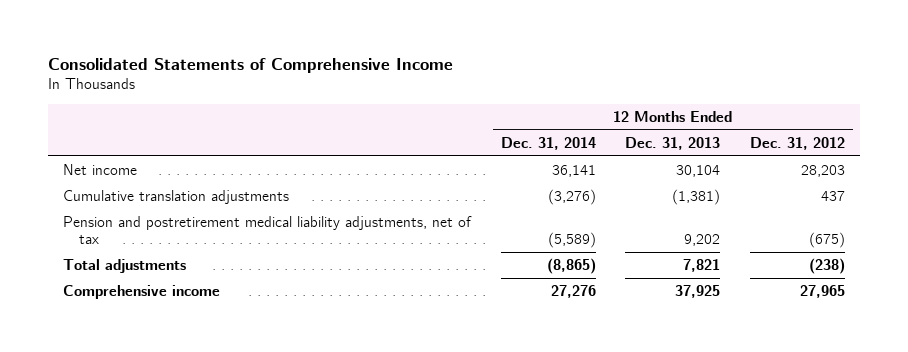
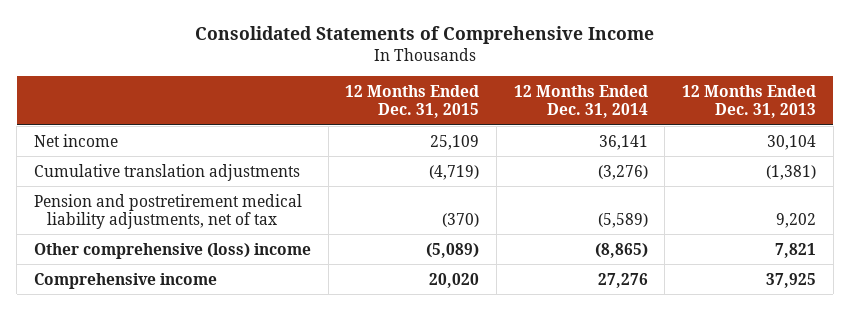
[750,136,846,150] Dec. 31, 2012 -> none
none -> [345,84,480,119] 12 Months Ended Dec. 31, 2015
[62,258,186,273] Total adjustments -> [33,242,311,259] Other comprehensive (loss) income

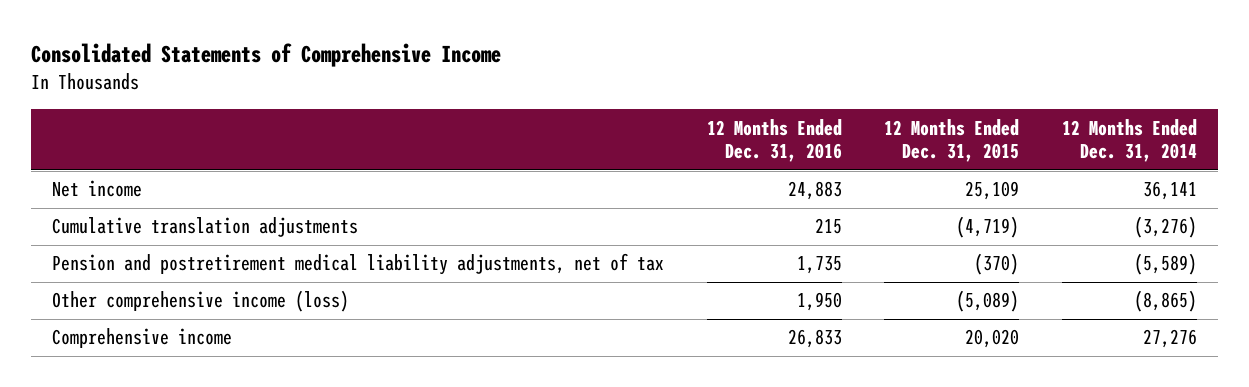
[682,84,817,119] 12 Months Ended Dec. 31, 2013 -> none
none -> [706,118,842,163] 12 Months Ended Dec. 31, 2016
[33,242,311,259] Other comprehensive (loss) income -> [51,290,349,313] Other comprehensive income (loss)

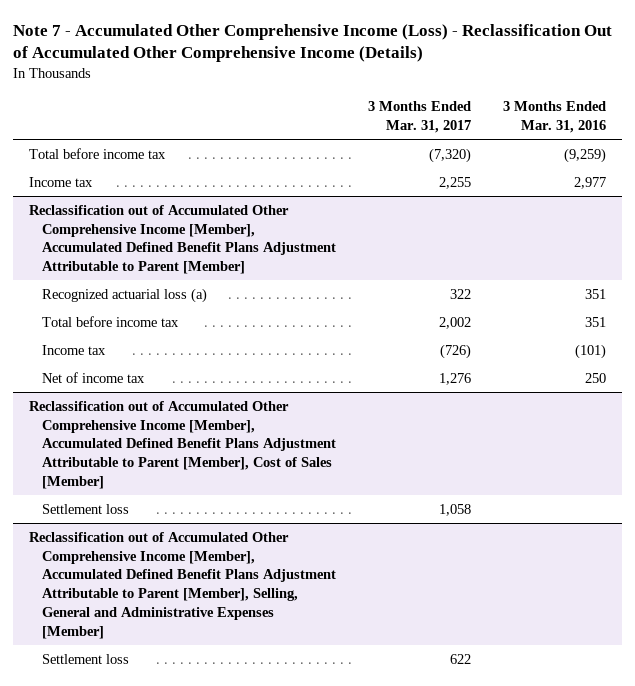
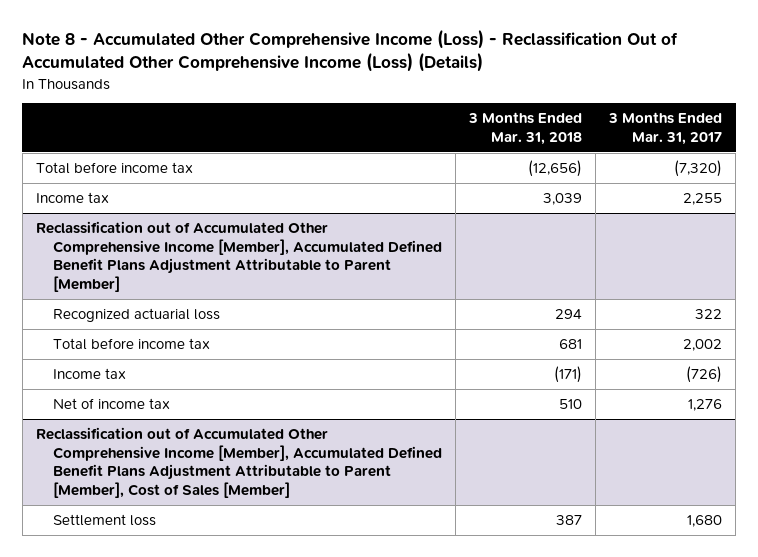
[13,23,613,63] Note 7 - Accumulated Other Comprehensive Income (Loss) - Reclassification Out of Accumulated Other Comprehensive Income (Details) -> [22,29,679,73] Note 8 - Accumulated Other Comprehensive Income (Loss) - Reclassification Out of Accumulated Other Comprehensive Income (Loss) (Details)
[502,101,606,134] 3 Months Ended Mar. 31, 2016 -> none
none -> [468,112,583,146] 3 Months Ended Mar. 31, 2018
[42,287,208,303] Recognized actuarial loss (a) -> [53,307,221,322] Recognized actuarial loss
[29,531,337,640] Reclassification out of Accumulated Other Comprehensive Income [Member], Accumulated Defined Benefit Plans Adjustment Attributable to Parent [Member], Selling, General and Administrative Expenses [Member] -> none
[42,653,130,664] Settlement loss -> none
[438,503,471,516] 1,058 -> [687,514,723,527] 1,680

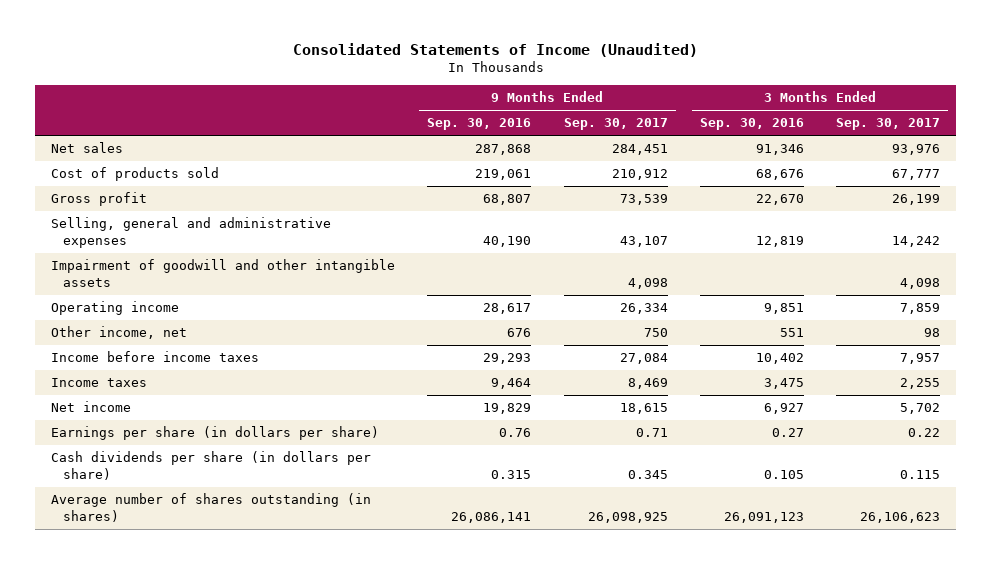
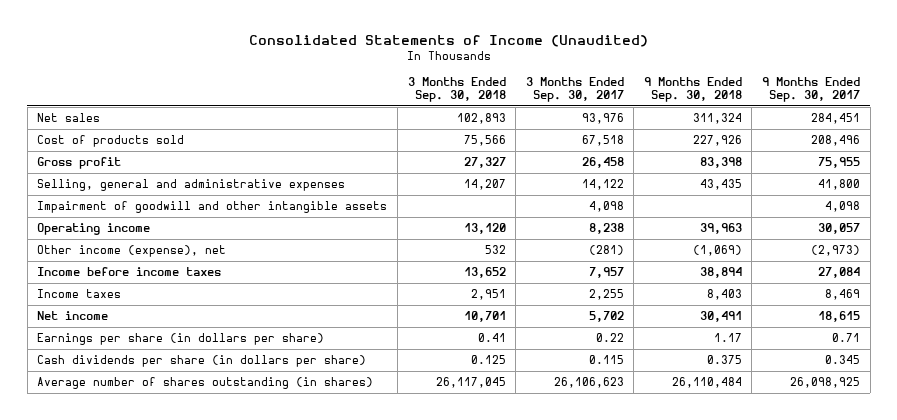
[427,118,532,131] Sep. 30, 2016 -> none
[699,118,804,131] Sep. 30, 2016 -> none
none -> [407,76,506,103] 3 Months Ended Sep. 30, 2018
none -> [643,76,742,103] 9 Months Ended Sep. 30, 2018
[611,169,668,181] 210,912 -> [811,135,861,147] 208,496
[891,169,940,181] 67,777 -> [581,135,624,147] 67,518
[619,194,668,206] 73,539 -> [818,157,861,169] 75,955
[891,194,940,206] 26,199 -> [581,157,624,169] 26,458
[619,235,668,247] 43,107 -> [818,179,861,191] 41,800
[891,235,940,247] 14,242 -> [581,179,624,191] 14,122
[619,303,668,315] 26,334 -> [818,223,861,235] 30,057
[899,303,940,315] 7,859 -> [588,223,624,235] 8,238
[51,326,188,340] Other income, net -> [37,245,227,258] Other income (expense), net
[643,328,668,338] 750 -> [811,245,861,257] (2,973)
[923,328,940,338] 98 -> [588,245,624,256] (281)

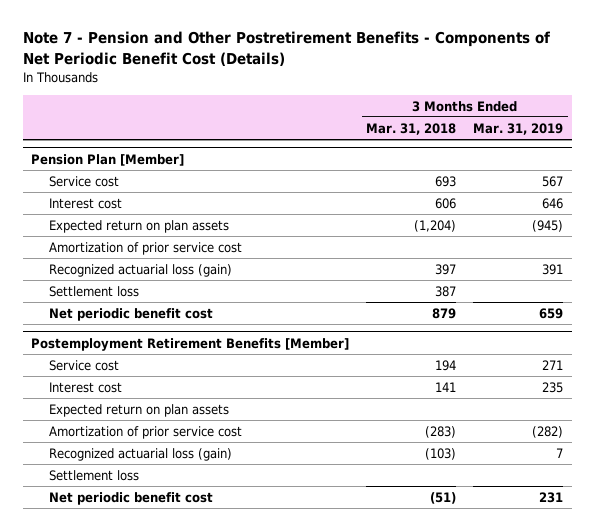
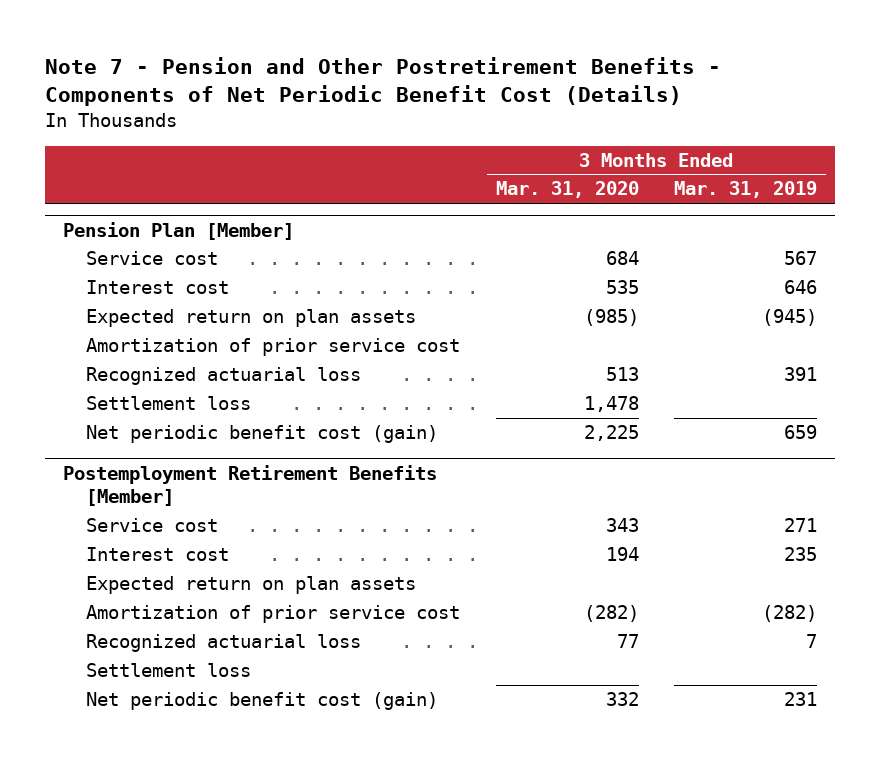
[366,122,457,135] Mar. 31, 2018 -> none
none -> [495,181,639,199] Mar. 31, 2020
[48,263,232,277] Recognized actuarial loss (gain) -> [85,367,361,386] Recognized actuarial loss
[48,307,213,321] Net periodic benefit cost -> [85,425,438,444] Net periodic benefit cost (gain)
[48,447,232,461] Recognized actuarial loss (gain) -> [85,634,361,653] Recognized actuarial loss
[48,491,213,505] Net periodic benefit cost -> [85,692,438,711] Net periodic benefit cost (gain)

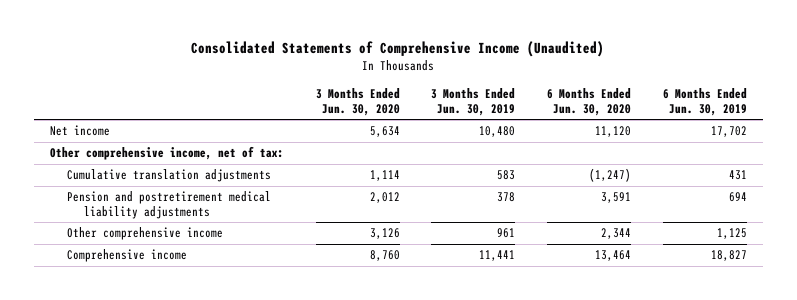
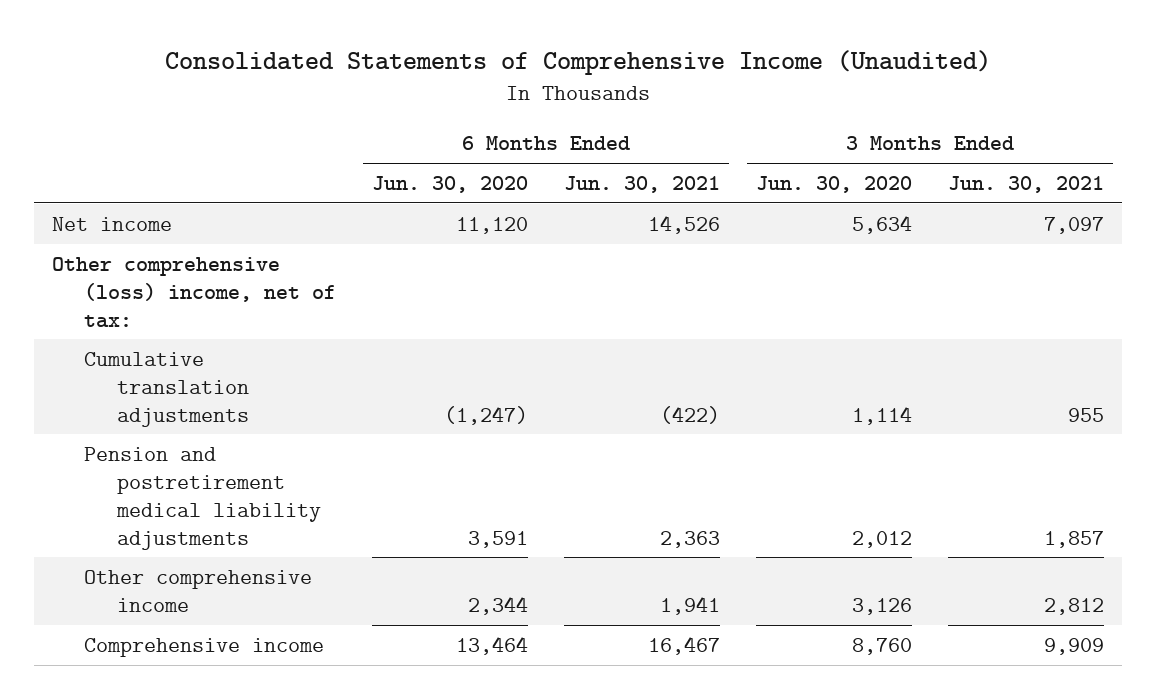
[431,87,516,116] 3 Months Ended Jun. 30, 2019 -> none
[662,87,747,116] 6 Months Ended Jun. 30, 2019 -> none
none -> [564,175,721,193] Jun. 30, 2021
none -> [947,175,1104,193] Jun. 30, 2021
[49,146,284,161] Other comprehensive income, net of tax: -> [51,256,337,328] Other comprehensive (loss) income, net of tax:

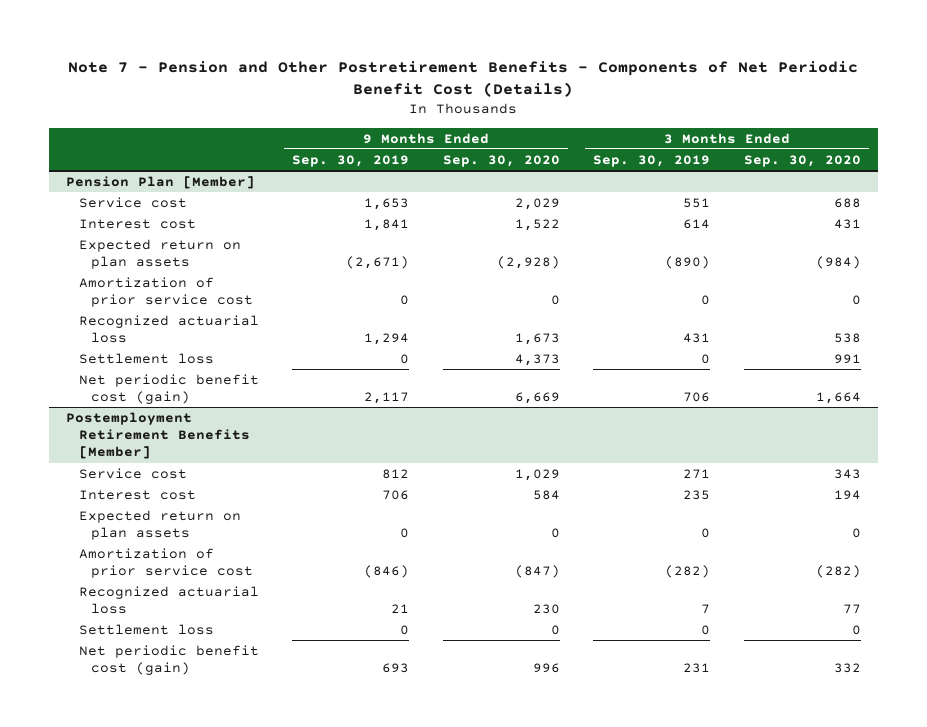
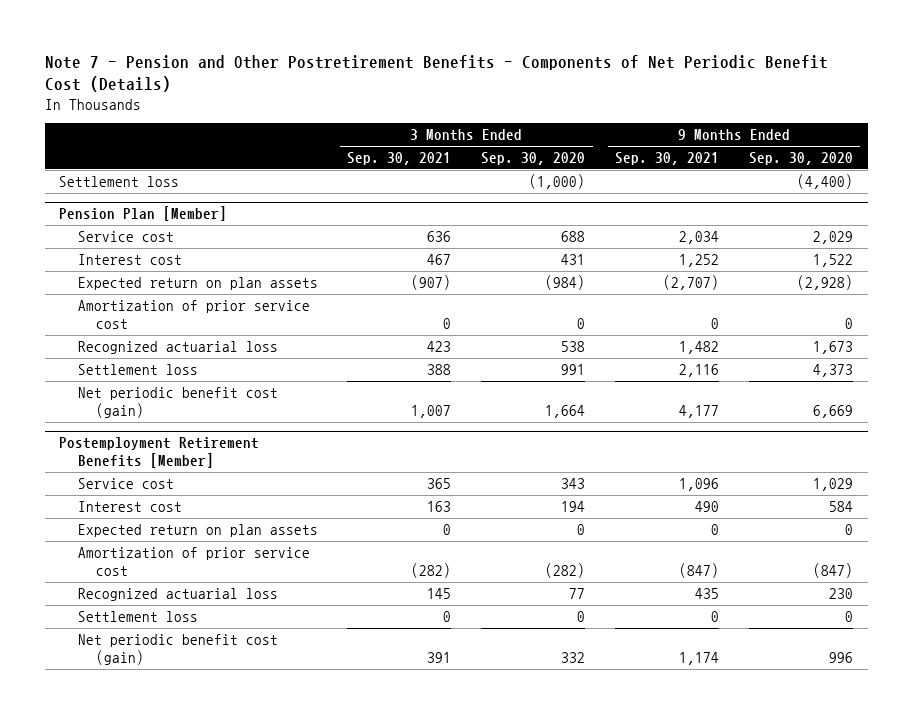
[292,154,410,167] Sep. 30, 2019 -> none
[593,154,711,167] Sep. 30, 2019 -> none
none -> [347,151,452,165] Sep. 30, 2021
none -> [615,151,720,165] Sep. 30, 2021
none -> [59,175,180,187] Settlement loss

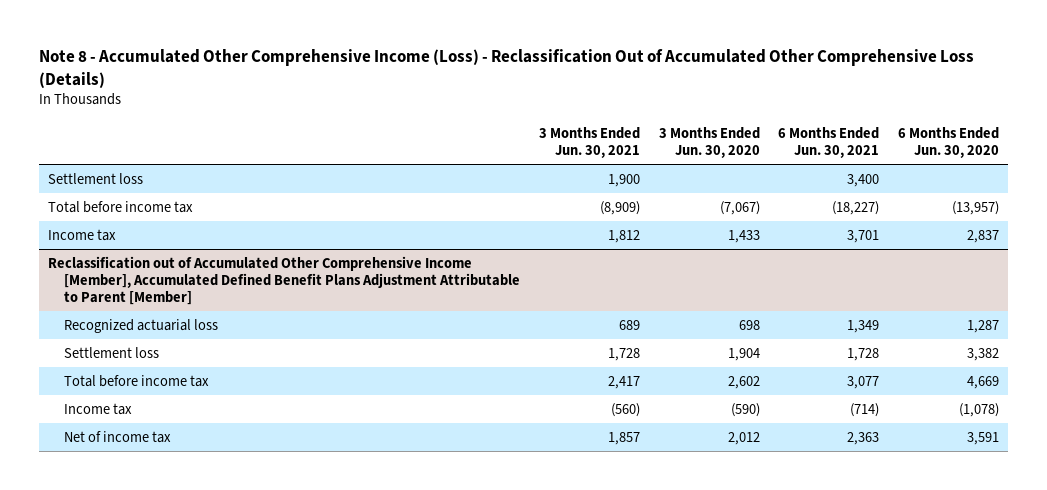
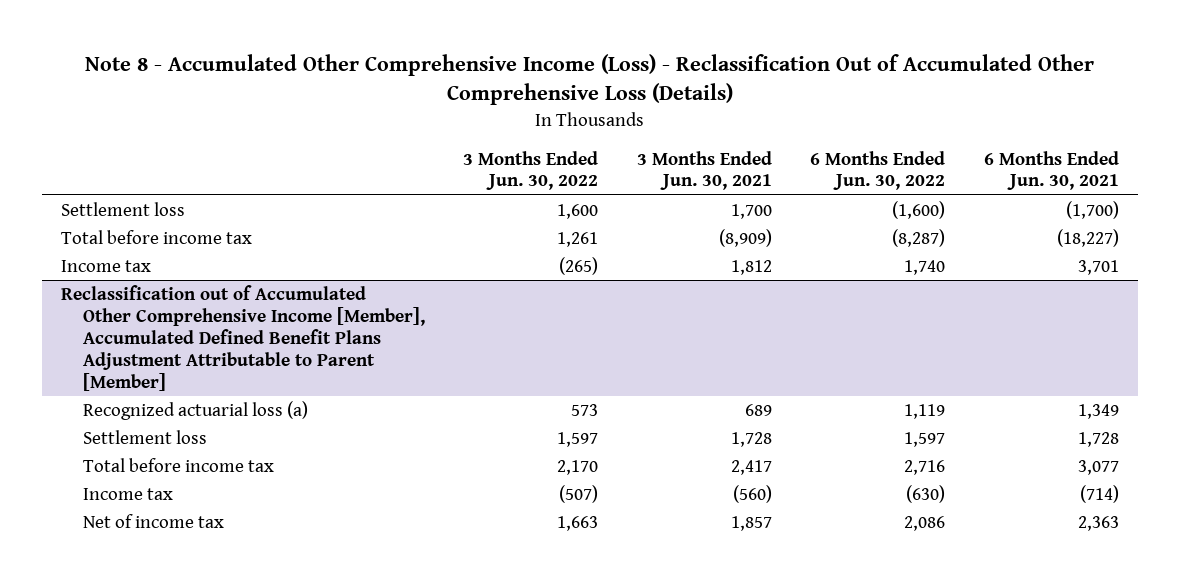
[658,126,760,159] 3 Months Ended Jun. 30, 2020 -> none
[897,126,999,159] 6 Months Ended Jun. 30, 2020 -> none
none -> [463,150,599,191] 3 Months Ended Jun. 30, 2022
none -> [810,150,946,191] 6 Months Ended Jun. 30, 2022
[607,173,640,187] 1,900 -> [730,204,772,220] 1,700
[847,173,880,187] 3,400 -> [1065,201,1119,220] (1,700)
[64,318,219,333] Recognized actuarial loss -> [82,401,308,421] Recognized actuarial loss (a)

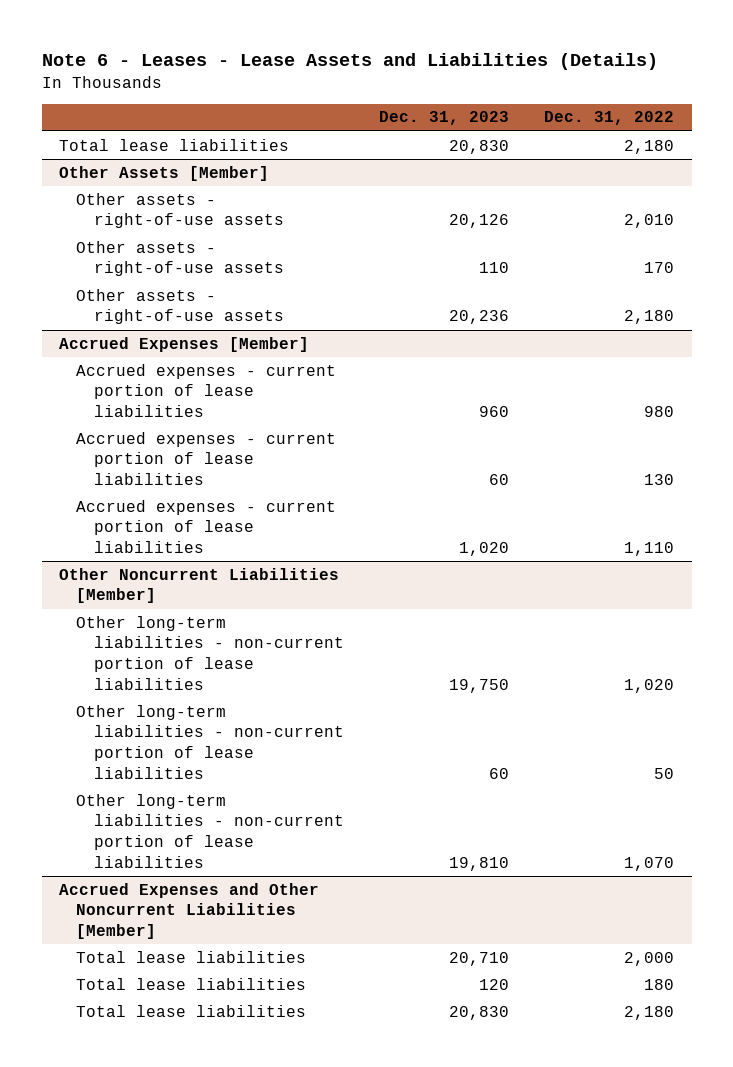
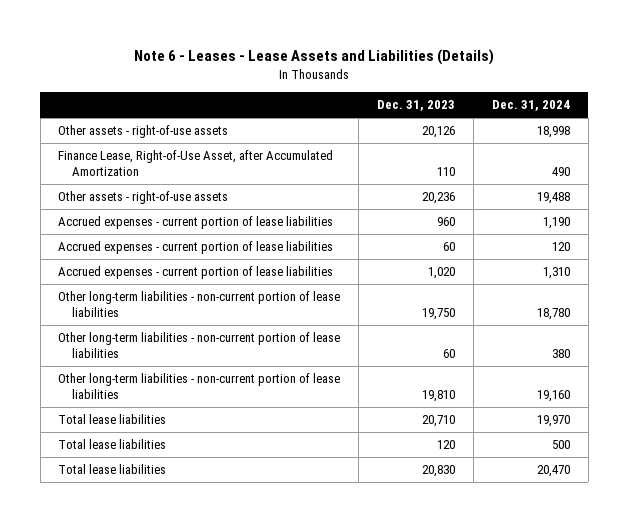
[544,111,675,126] Dec. 31, 2022 -> none
none -> [492,100,571,112] Dec. 31, 2024
[59,138,290,151] Total lease liabilities -> none
[59,165,270,181] Other Assets [Member] -> none
[76,240,284,277] Other assets - right-of-use assets -> [58,150,334,177] Finance Lease, Right-of-Use Asset, after Accumulated Amortization
[59,336,310,352] Accrued Expenses [Member] -> none
[59,567,340,604] Other Noncurrent Liabilities [Member] -> none
[59,882,320,940] Accrued Expenses and Other Noncurrent Liabilities [Member] -> none

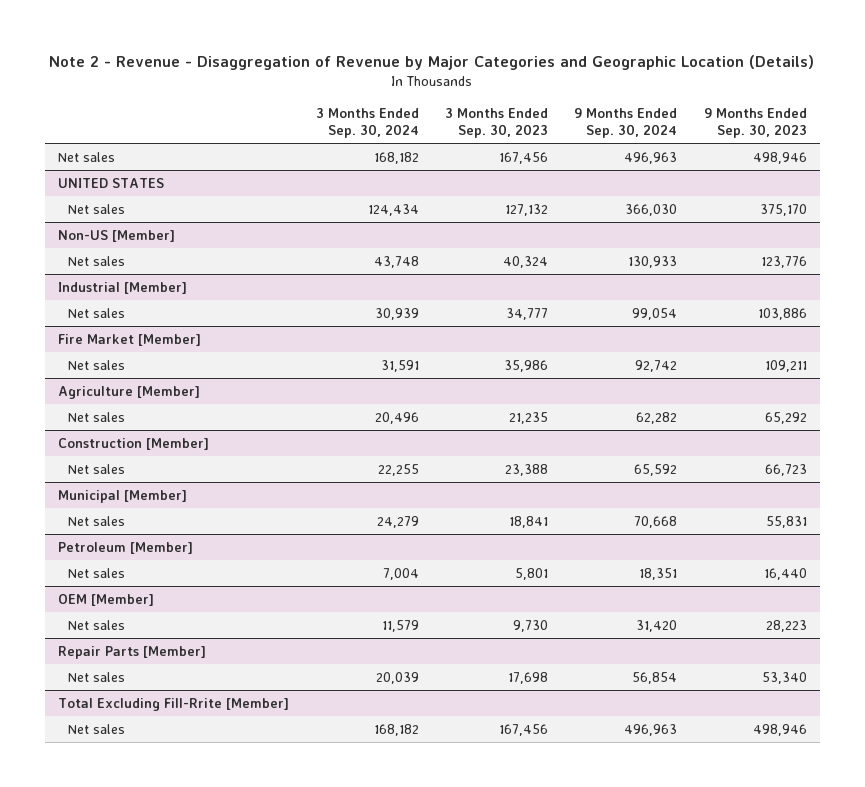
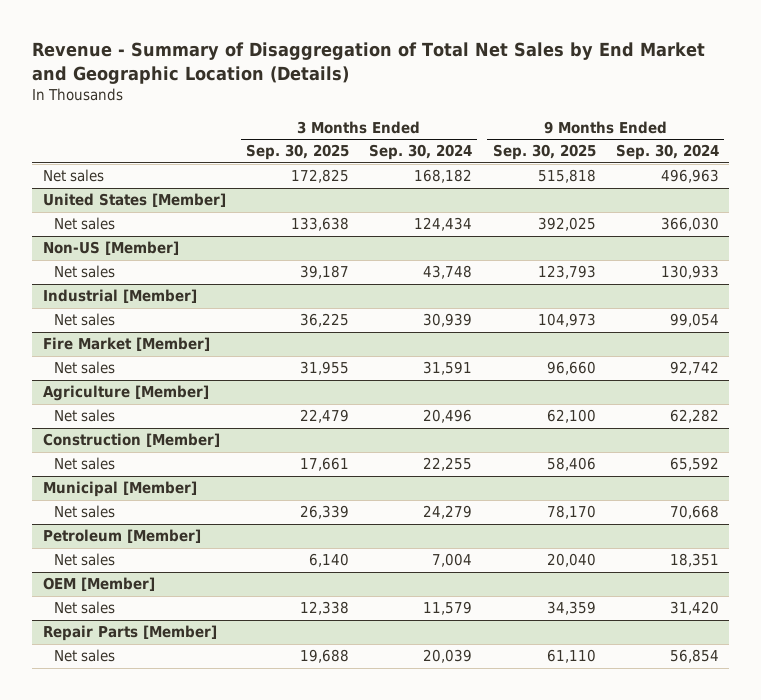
[49,55,815,71] Note 2 - Revenue - Disaggregation of Revenue by Major Categories and Geographic Location (Details) -> [32,42,706,84] Revenue - Summary of Disaggregation of Total Net Sales by End Market and Geographic Location (Details)
[444,107,548,139] 3 Months Ended Sep. 30, 2023 -> none
[703,107,807,139] 9 Months Ended Sep. 30, 2023 -> none
none -> [245,144,349,161] Sep. 30, 2025
none -> [492,144,596,161] Sep. 30, 2025
[58,177,165,188] UNITED STATES -> [42,193,226,208] United States [Member]
[58,697,290,711] Total Excluding Fill-Rrite [Member] -> none
[68,723,126,734] Net sales -> none

